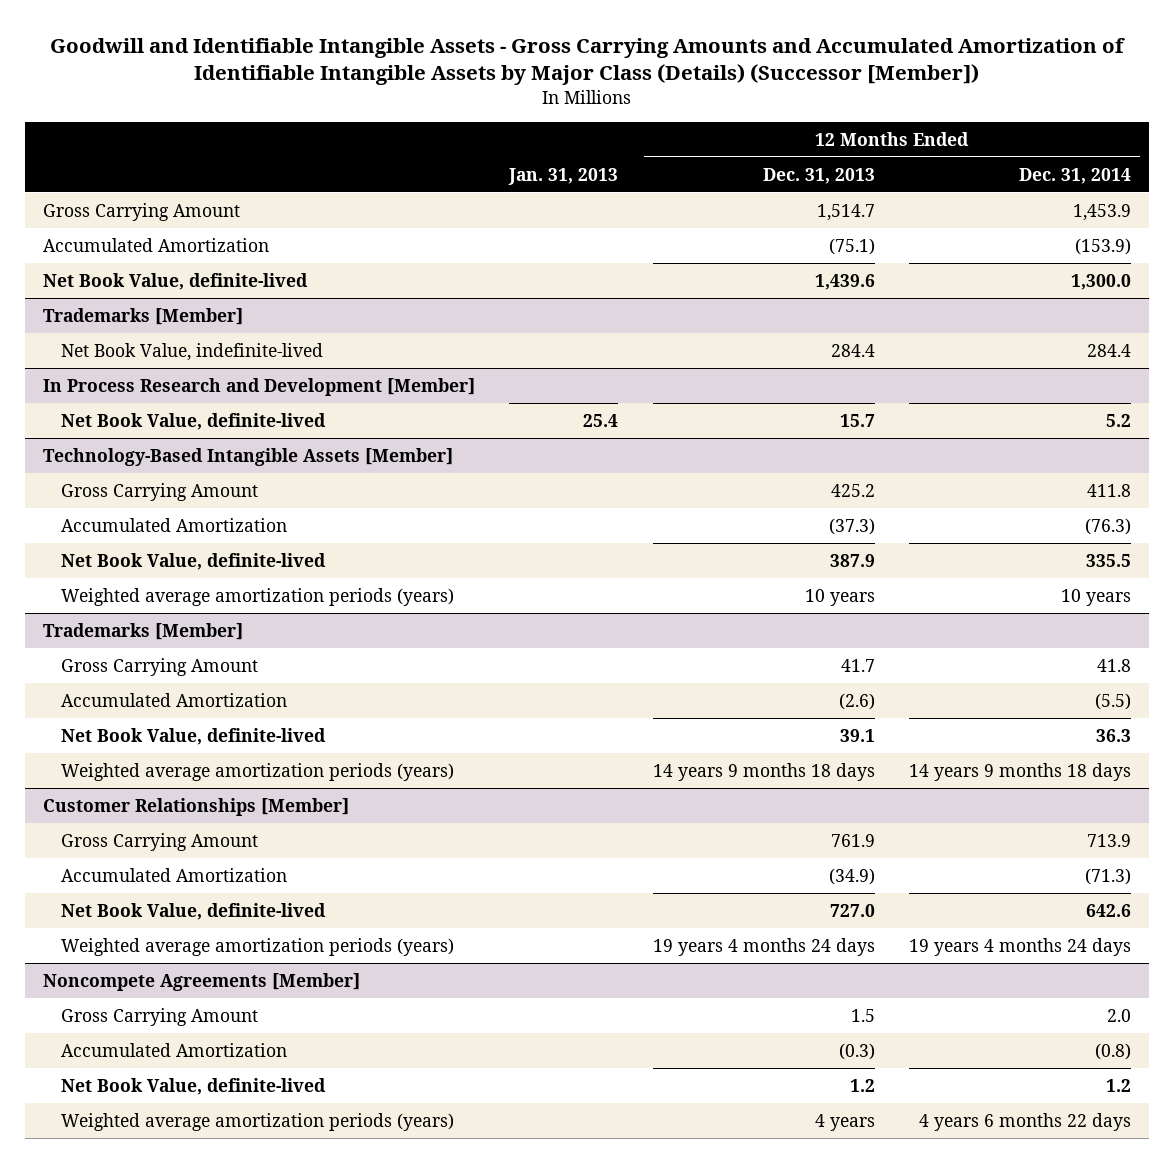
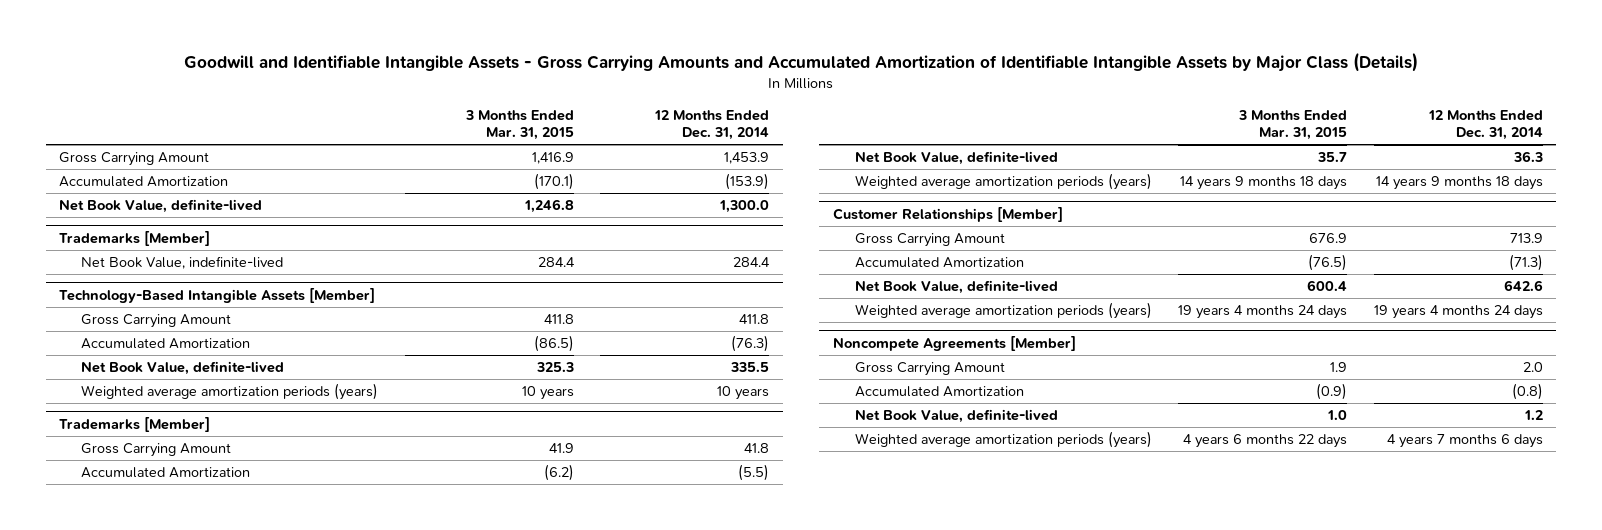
[49,37,1125,86] Goodwill and Identifiable Intangible Assets - Gross Carrying Amounts and Accumulated Amortization of Identifiable Intangible Assets by Major Class (Details) (Successor [Member]) -> [184,52,1419,73] Goodwill and Identifiable Intangible Assets - Gross Carrying Amounts and Accumulated Amortization of Identifiable Intangible Assets by Major Class (Details)
[508,167,619,185] Jan. 31, 2013 -> none
[762,167,875,184] Dec. 31, 2013 -> none
none -> [464,109,574,140] 3 Months Ended Mar. 31, 2015
[42,377,475,396] In Process Research and Development [Member] -> none
[61,412,327,430] Net Book Value, definite-lived -> none
[919,1112,1132,1131] 4 years 6 months 22 days -> [1387,434,1544,449] 4 years 7 months 6 days

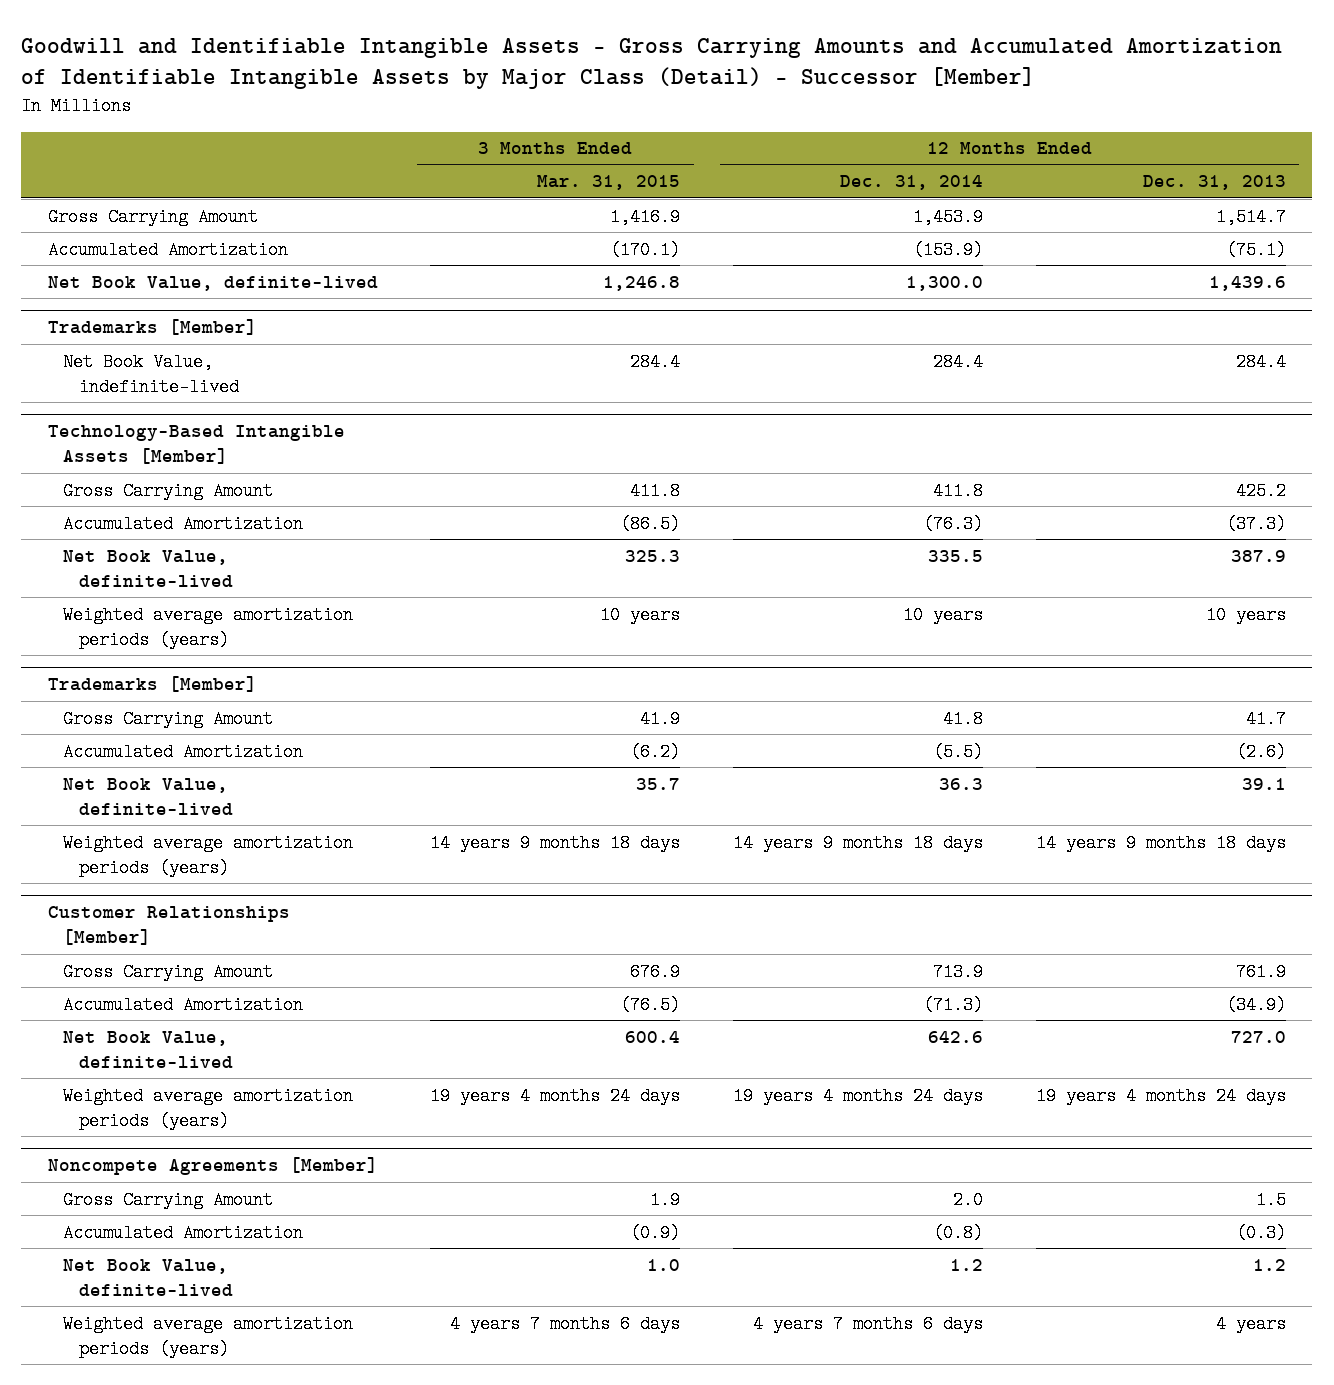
[184,52,1419,73] Goodwill and Identifiable Intangible Assets - Gross Carrying Amounts and Accumulated Amortization of Identifiable Intangible Assets by Major Class (Details) -> [21,37,1283,90] Goodwill and Identifiable Intangible Assets - Gross Carrying Amounts and Accumulated Amortization of Identifiable Intangible Assets by Major Class (Detail) - Successor [Member]
none -> [1142,175,1286,191] Dec. 31, 2013
[1183,434,1348,449] 4 years 6 months 22 days -> [450,1314,681,1333] 4 years 7 months 6 days

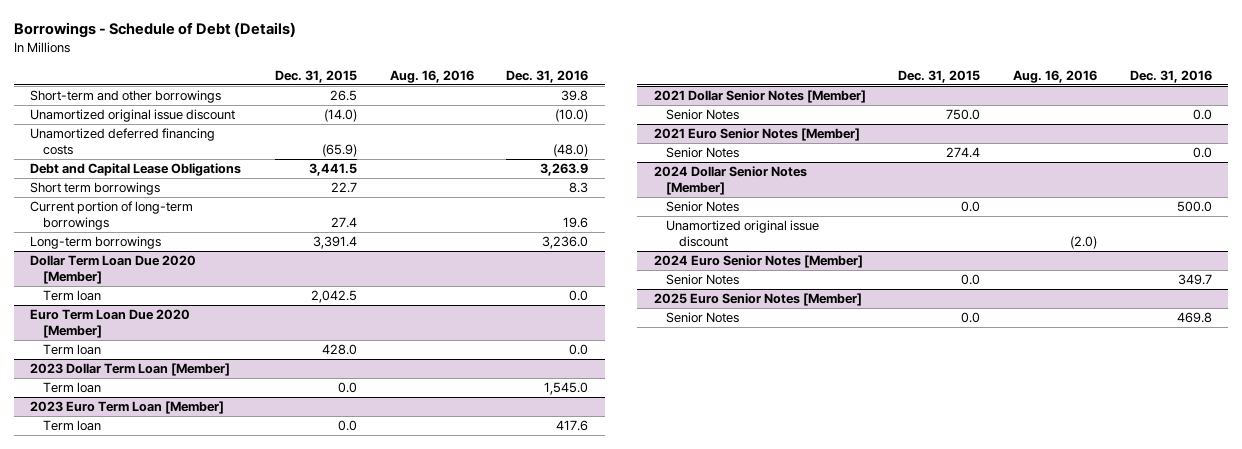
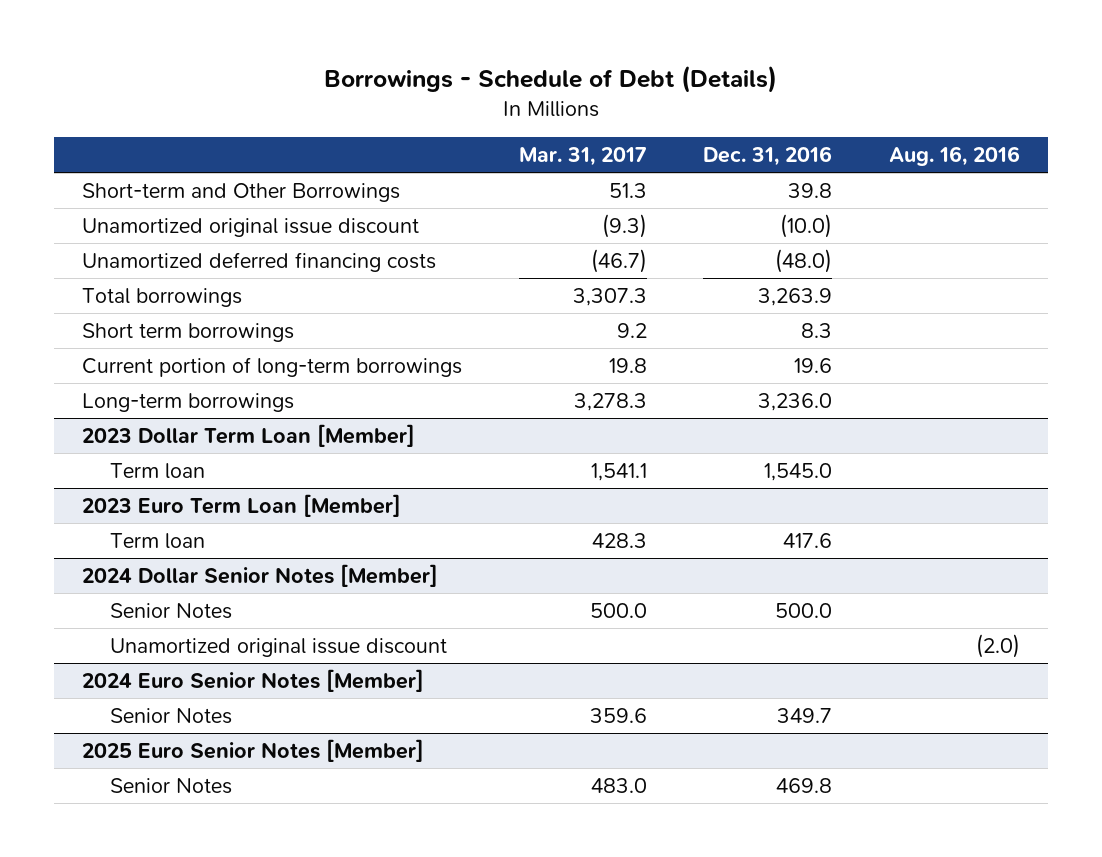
[275,69,358,83] Dec. 31, 2015 -> none
none -> [518,147,647,167] Mar. 31, 2017
[30,90,222,104] Short-term and other borrowings -> [82,182,401,202] Short-term and Other Borrowings
[30,163,242,177] Debt and Capital Lease Obligations -> [82,287,243,307] Total borrowings
[30,255,197,284] Dollar Term Loan Due 2020 [Member] -> none
[43,290,102,302] Term loan -> none
[30,309,191,338] Euro Term Loan Due 2020 [Member] -> none
[43,344,102,356] Term loan -> none
[653,90,866,104] 2021 Dollar Senior Notes [Member] -> none
[666,109,740,121] Senior Notes -> none
[653,128,860,142] 2021 Euro Senior Notes [Member] -> none
[666,147,740,159] Senior Notes -> none

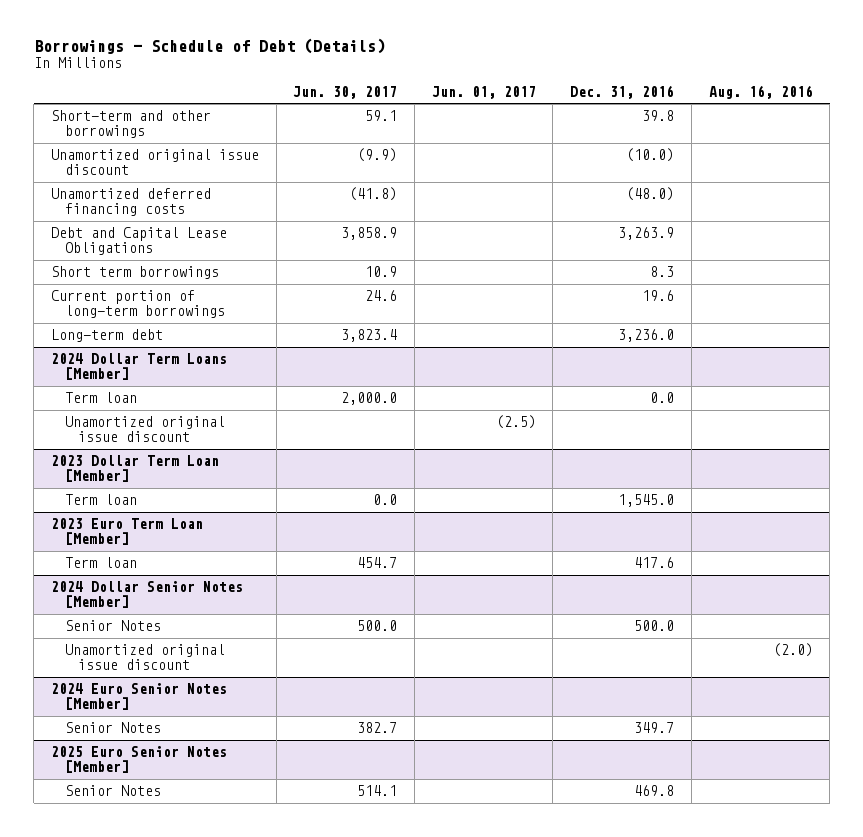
[518,147,647,167] Mar. 31, 2017 -> none
none -> [293,85,398,99] Jun. 30, 2017
none -> [431,85,536,99] Jun. 01, 2017
[82,182,401,202] Short-term and Other Borrowings -> [50,110,211,138] Short-term and other borrowings
[82,287,243,307] Total borrowings -> [50,227,227,255] Debt and Capital Lease Obligations
[82,392,295,412] Long-term borrowings -> [50,329,163,343] Long-term debt
none -> [50,353,227,380] 2024 Dollar Term Loans [Member]
none -> [64,392,137,404] Term loan
none -> [64,416,225,442] Unamortized original issue discount

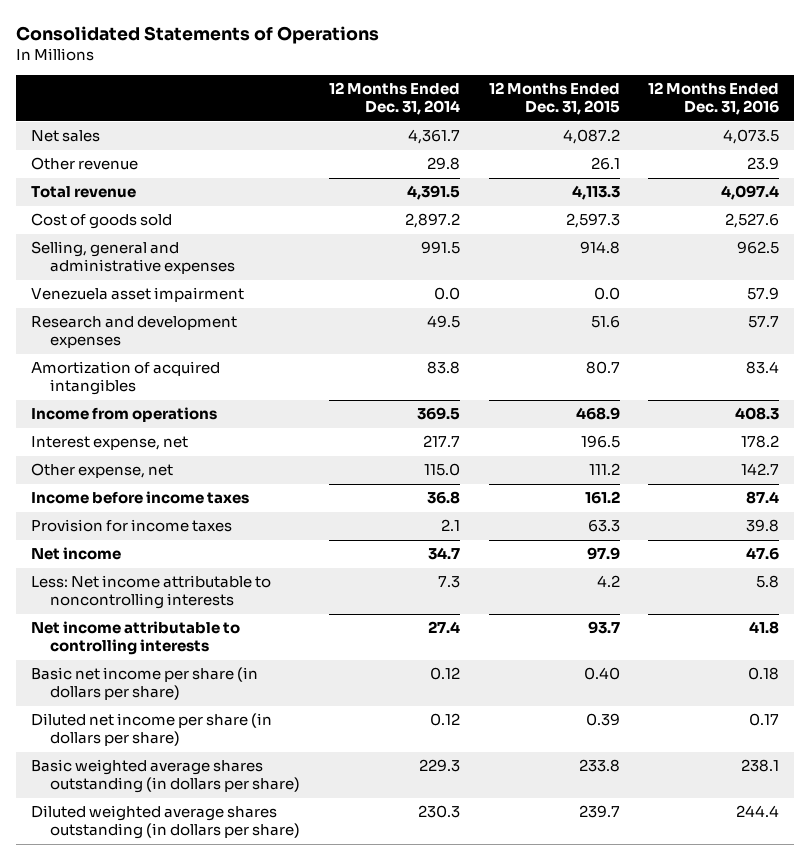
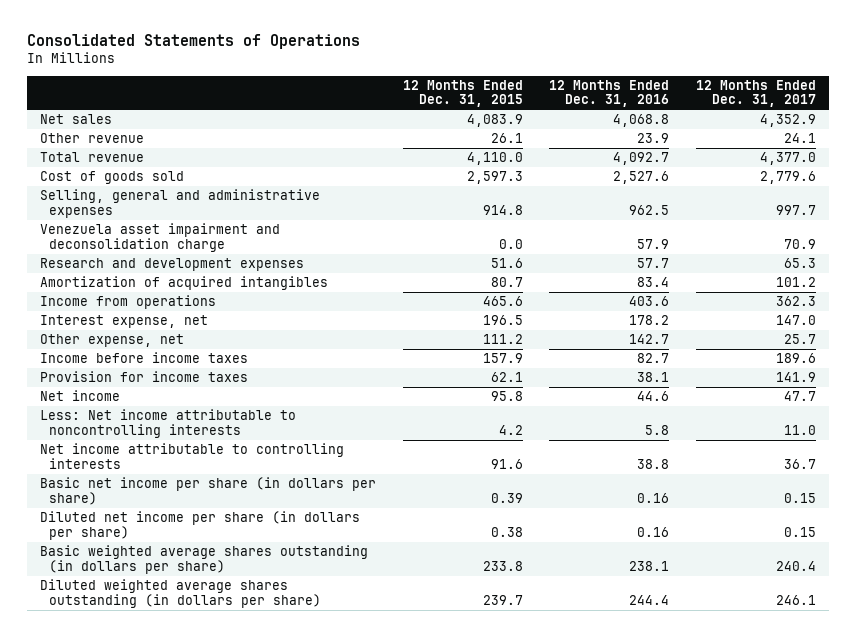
[328,82,460,116] 12 Months Ended Dec. 31, 2014 -> none
none -> [695,79,816,108] 12 Months Ended Dec. 31, 2017
[562,129,620,145] 4,087.2 -> [466,114,523,128] 4,083.9
[723,129,780,145] 4,073.5 -> [613,114,670,128] 4,068.8
[571,185,620,201] 4,113.3 -> [466,152,523,166] 4,110.0
[721,185,780,201] 4,097.4 -> [613,152,670,166] 4,092.7
[30,287,244,303] Venezuela asset impairment -> [39,223,280,252] Venezuela asset impairment and deconsolidation charge
[575,407,620,421] 468.9 -> [482,296,523,307] 465.6
[735,407,780,421] 408.3 -> [629,296,670,307] 403.6
[584,491,620,505] 161.2 -> [482,353,523,364] 157.9
[746,491,780,505] 87.4 -> [637,353,670,364] 82.7
[587,519,620,533] 63.3 -> [490,372,523,383] 62.1
[746,519,780,533] 39.8 -> [637,372,670,383] 38.1
[586,547,620,561] 97.9 -> [490,391,523,402] 95.8
[746,547,780,561] 47.6 -> [637,391,670,402] 44.6
[587,621,620,635] 93.7 -> [490,458,523,469] 91.6
[749,621,780,635] 41.8 -> [637,458,670,469] 38.8
[583,667,620,681] 0.40 -> [490,492,523,503] 0.39
[748,667,780,681] 0.18 -> [637,492,670,503] 0.16
[585,713,620,727] 0.39 -> [490,526,523,537] 0.38
[749,713,780,727] 0.17 -> [637,526,670,537] 0.16

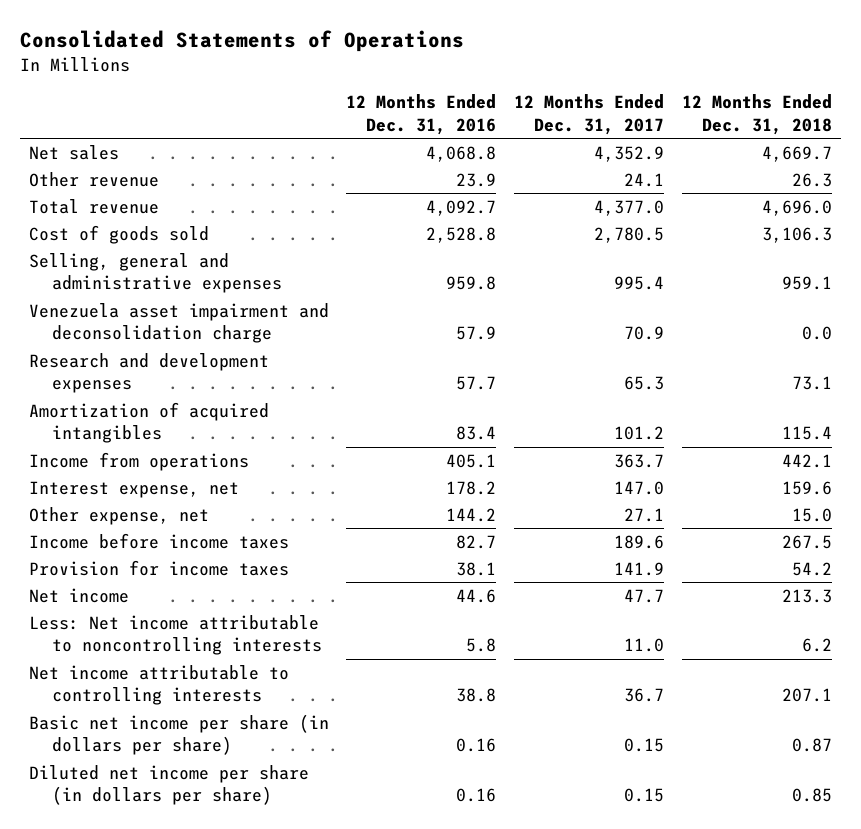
[402,79,523,108] 12 Months Ended Dec. 31, 2015 -> none
none -> [681,94,832,135] 12 Months Ended Dec. 31, 2018
[613,171,670,185] 2,527.6 -> [426,226,497,243] 2,528.8
[759,171,816,185] 2,779.6 -> [594,226,665,243] 2,780.5
[629,204,670,215] 962.5 -> [446,276,497,291] 959.8
[775,204,816,215] 997.7 -> [614,276,665,291] 995.4
[629,296,670,307] 403.6 -> [446,453,497,468] 405.1
[775,296,816,307] 362.3 -> [614,453,665,468] 363.7
[629,334,670,345] 142.7 -> [446,507,497,522] 144.2
[783,334,816,345] 25.7 -> [624,507,665,522] 27.1
[39,545,368,574] Basic weighted average shares outstanding (in dollars per share) -> none
[39,579,322,608] Diluted weighted average shares outstanding (in dollars per share) -> none

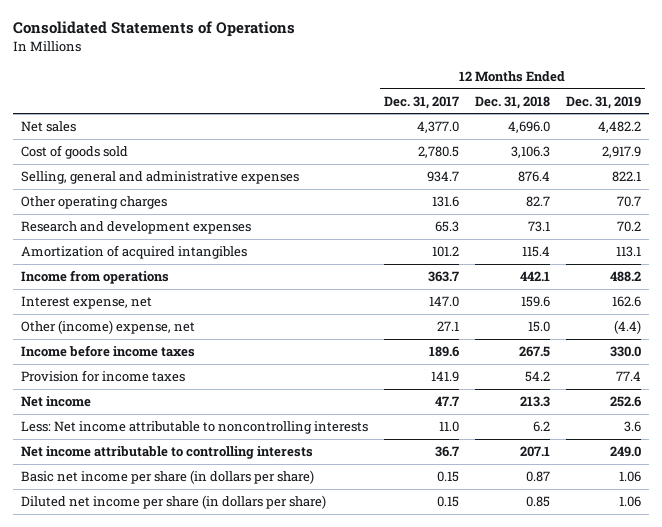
[346,94,497,135] 12 Months Ended Dec. 31, 2016 -> none
none -> [565,95,641,109] Dec. 31, 2019
[28,171,159,187] Other revenue -> none
[28,198,159,214] Total revenue -> none
[594,145,665,162] 4,352.9 -> [416,121,459,134] 4,377.0
[761,145,832,162] 4,669.7 -> [507,121,550,134] 4,696.0
[28,302,329,344] Venezuela asset impairment and deconsolidation charge -> none
[614,276,665,291] 995.4 -> [426,171,459,183] 934.7
[781,276,832,291] 959.1 -> [517,171,550,183] 876.4
none -> [20,196,167,210] Other operating charges
[28,506,209,525] Other expense, net -> [20,320,195,335] Other (income) expense, net

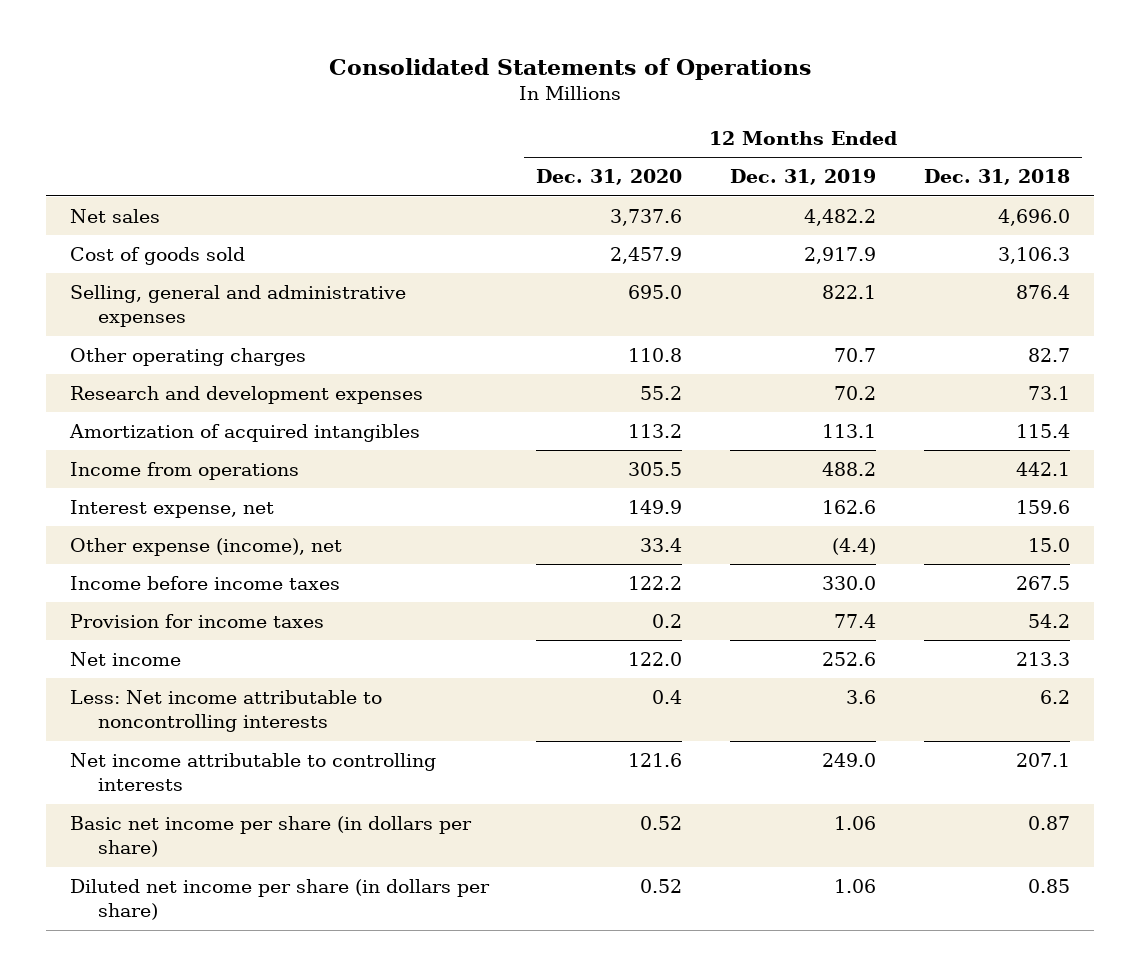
[383,95,459,109] Dec. 31, 2017 -> none
none -> [536,169,683,186] Dec. 31, 2020
[20,320,195,335] Other (income) expense, net -> [69,538,342,557] Other expense (income), net

